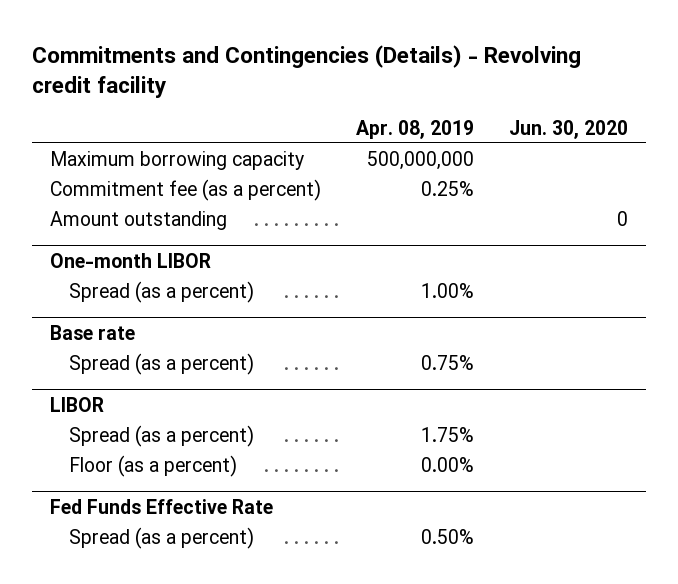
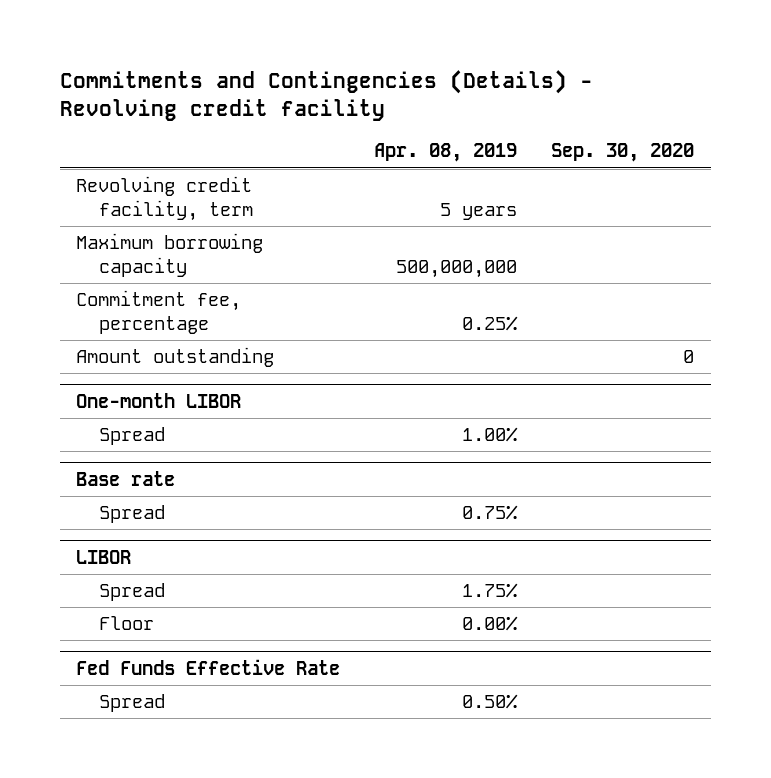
[509,119,629,139] Jun. 30, 2020 -> none
none -> [551,143,695,163] Sep. 30, 2020
none -> [76,175,253,221] Revolving credit facility, term
[50,178,322,201] Commitment fee (as a percent) -> [76,289,242,334] Commitment fee, percentage
[68,280,254,303] Spread (as a percent) -> [98,426,165,445] Spread
[68,352,254,375] Spread (as a percent) -> [98,504,165,523] Spread
[68,424,254,447] Spread (as a percent) -> [98,582,165,601] Spread
[68,454,237,477] Floor (as a percent) -> [98,615,154,630] Floor
[68,526,254,549] Spread (as a percent) -> [98,693,165,712] Spread

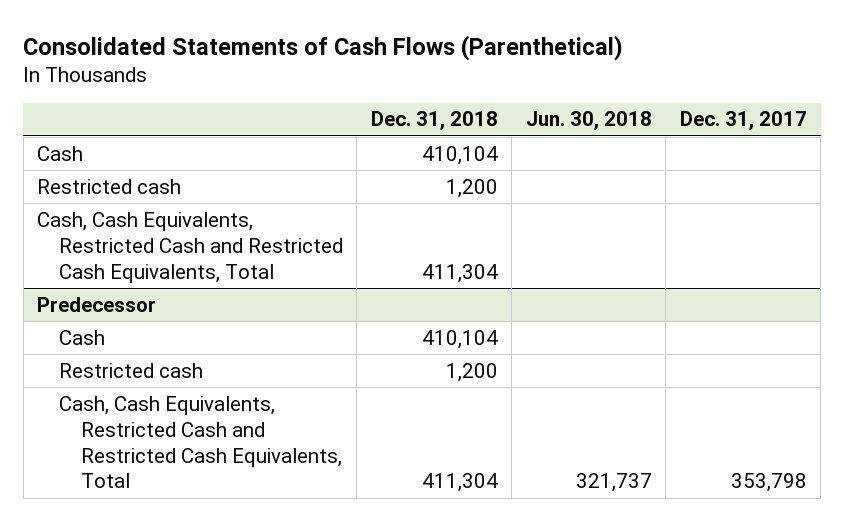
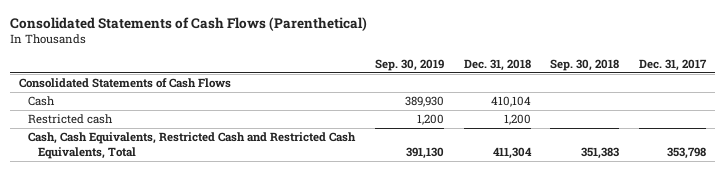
[525,111,652,132] Jun. 30, 2018 -> none
none -> [375,59,445,72] Sep. 30, 2019
none -> [550,59,620,72] Sep. 30, 2018
[37,145,84,161] Cash -> none
[37,178,182,194] Restricted cash -> none
[37,211,344,283] Cash, Cash Equivalents, Restricted Cash and Restricted Cash Equivalents, Total -> none
[37,296,157,312] Predecessor -> none
none -> [19,78,232,89] Consolidated Statements of Cash Flows

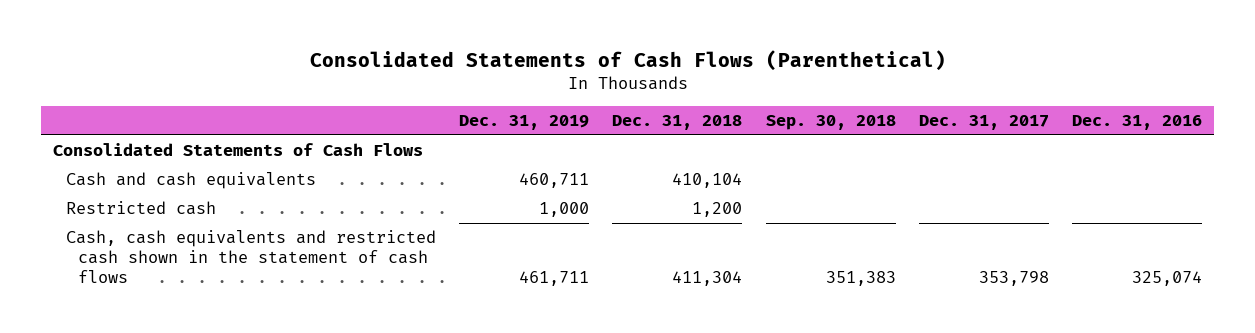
[375,59,445,72] Sep. 30, 2019 -> none
none -> [458,115,589,131] Dec. 31, 2019
none -> [1072,115,1203,131] Dec. 31, 2016
[28,96,56,107] Cash -> [65,172,316,190] Cash and cash equivalents
[28,132,357,160] Cash, Cash Equivalents, Restricted Cash and Restricted Cash Equivalents, Total -> [65,230,436,284] Cash, cash equivalents and restricted cash shown in the statement of cash flows

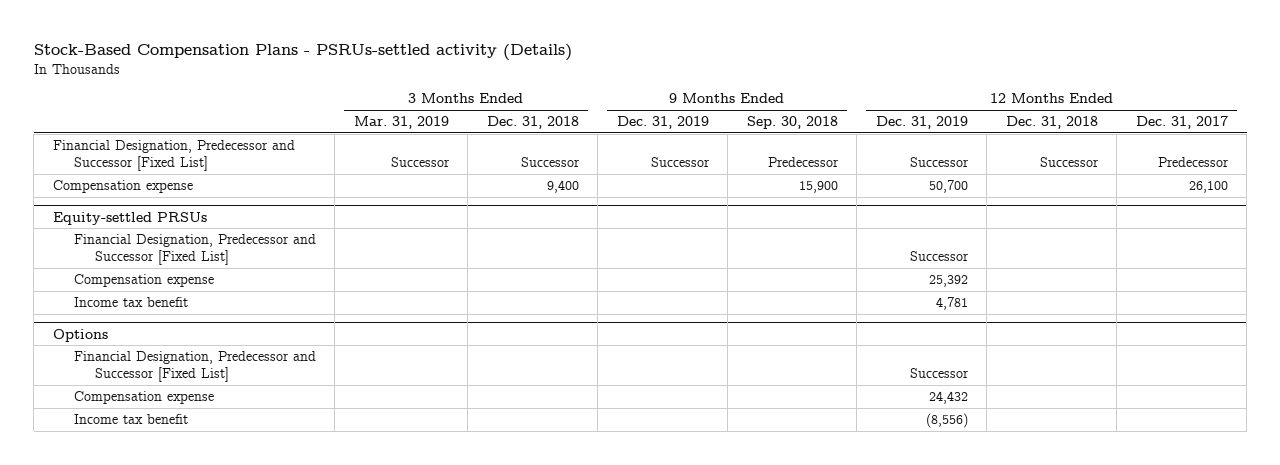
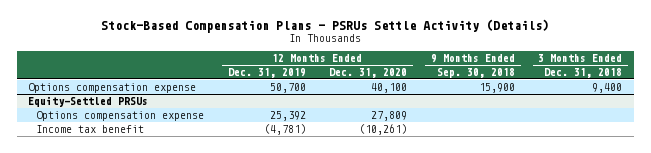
[33,44,572,62] Stock-Based Compensation Plans - PSRUs-settled activity (Details) -> [101,19,550,34] Stock-Based Compensation Plans - PSRUs Settle Activity (Details)
[353,116,449,130] Mar. 31, 2019 -> none
[616,116,709,130] Dec. 31, 2019 -> none
[1005,116,1098,130] Dec. 31, 2018 -> none
[1135,116,1228,130] Dec. 31, 2017 -> none
none -> [329,67,408,78] Dec. 31, 2020
[52,140,295,172] Financial Designation, Predecessor and Successor [Fixed List] -> none
[74,234,317,266] Financial Designation, Predecessor and Successor [Fixed List] -> none
[52,328,108,342] Options -> none
[74,351,317,383] Financial Designation, Predecessor and Successor [Fixed List] -> none
[74,391,215,405] Compensation expense -> none
[74,414,189,425] Income tax benefit -> none
[52,180,193,194] Compensation expense -> [28,82,197,93] Options compensation expense
[52,211,207,225] Equity-settled PRSUs -> [28,95,149,107] Equity-Settled PRSUs
[74,274,215,288] Compensation expense -> [36,110,205,121] Options compensation expense
[935,297,968,311] 4,781 -> [263,123,306,135] (4,781)

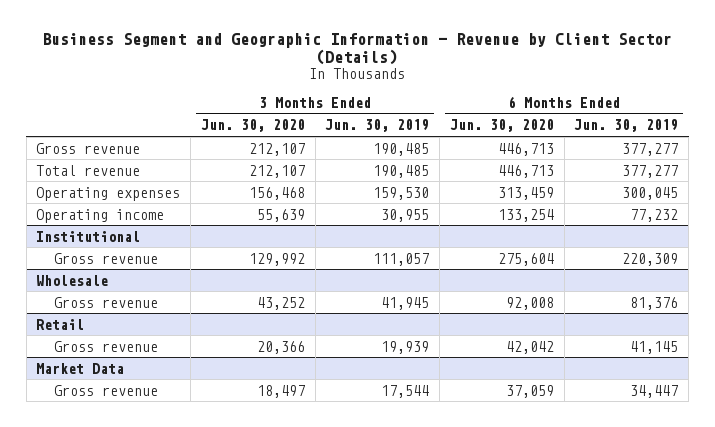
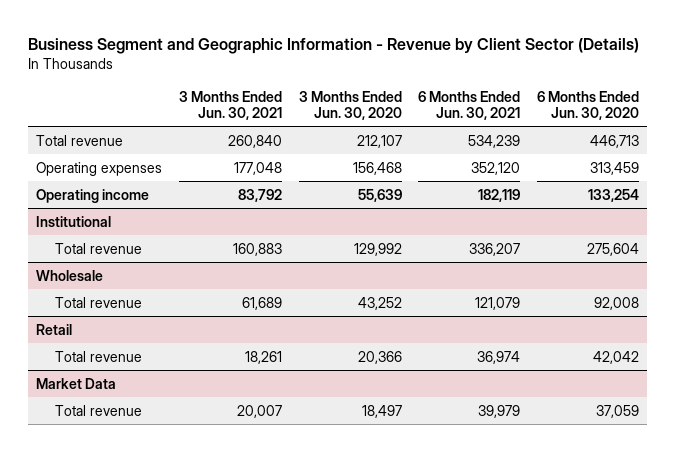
[325,119,430,133] Jun. 30, 2019 -> none
[574,119,679,133] Jun. 30, 2019 -> none
none -> [179,90,283,120] 3 Months Ended Jun. 30, 2021
none -> [418,90,521,120] 6 Months Ended Jun. 30, 2021
[36,142,141,154] Gross revenue -> none
[53,252,158,264] Gross revenue -> [54,242,142,254] Total revenue
[53,296,158,308] Gross revenue -> [54,296,142,308] Total revenue
[53,340,158,352] Gross revenue -> [54,350,142,362] Total revenue
[53,384,158,396] Gross revenue -> [54,404,142,416] Total revenue

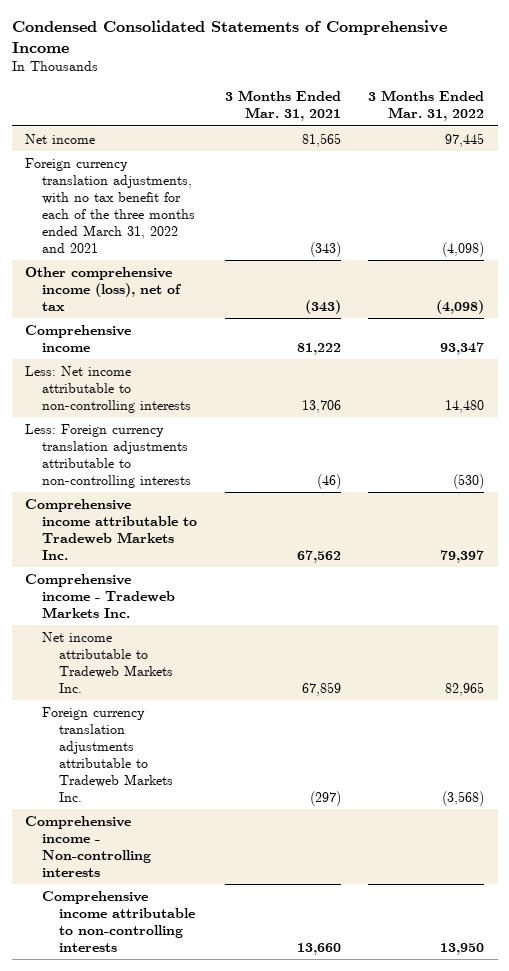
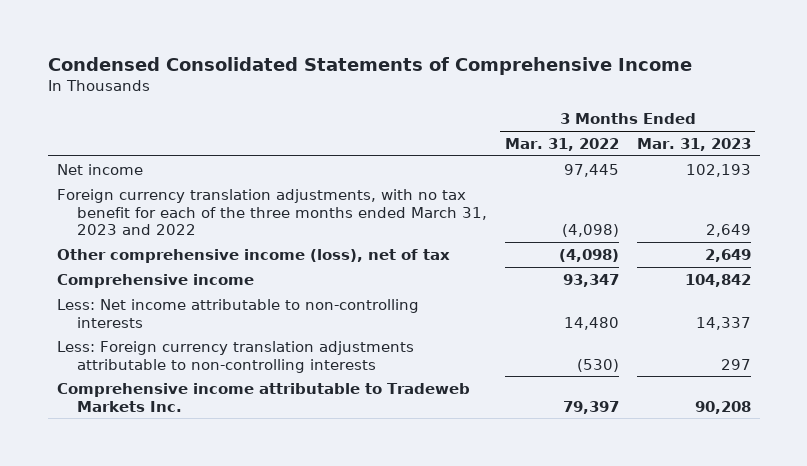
[224,90,341,122] 3 Months Ended Mar. 31, 2021 -> none
none -> [636,138,751,152] Mar. 31, 2023
[25,157,196,253] Foreign currency translation adjustments, with no tax benefit for each of the three months ended March 31, 2022 and 2021 -> [56,188,487,236] Foreign currency translation adjustments, with no tax benefit for each of the three months ended March 31, 2023 and 2022
[25,573,176,618] Comprehensive income - Tradeweb Markets Inc. -> none
[42,631,173,693] Net income attributable to Tradeweb Markets Inc. -> none
[42,706,173,802] Foreign currency translation adjustments attributable to Tradeweb Markets Inc. -> none
[25,815,152,877] Comprehensive income - Non-controlling interests -> none
[42,890,195,952] Comprehensive income attributable to non-controlling interests -> none

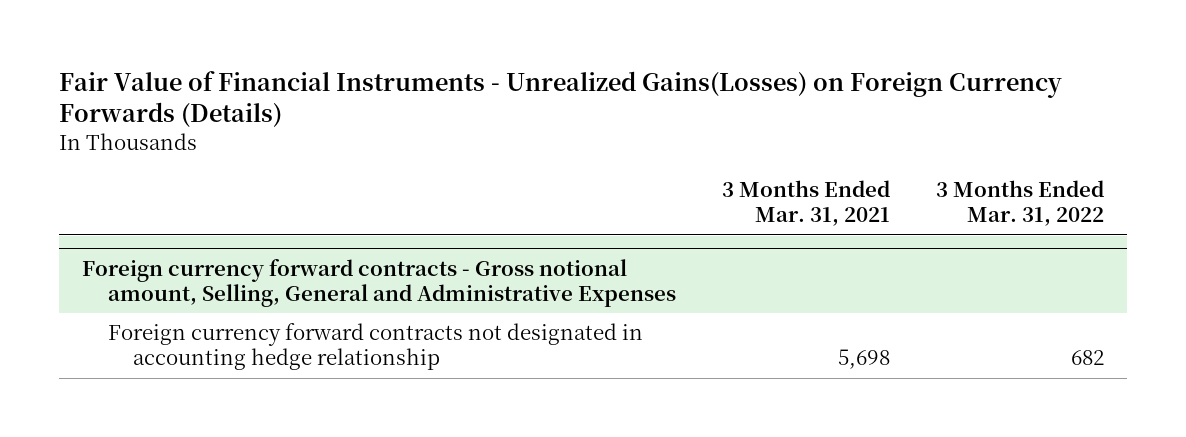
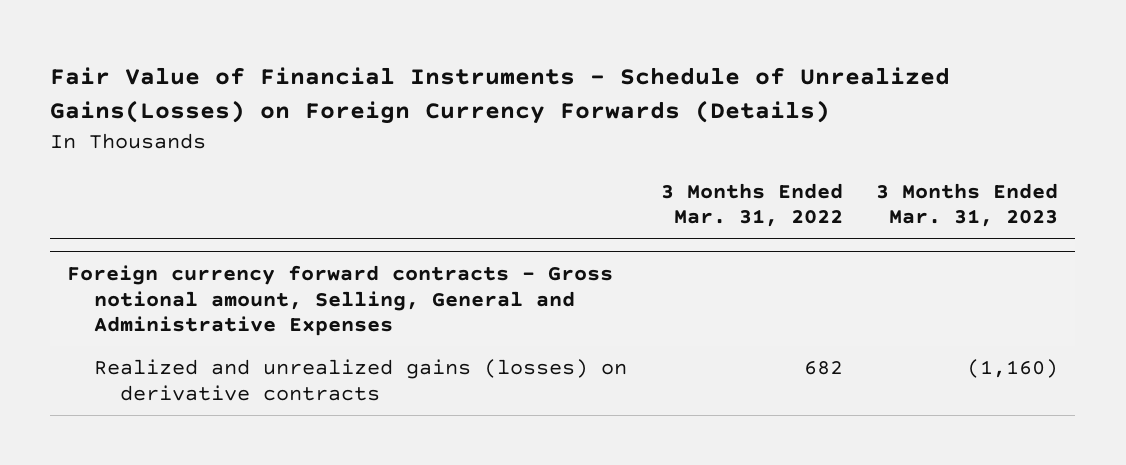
[59,70,1063,128] Fair Value of Financial Instruments - Unrealized Gains(Losses) on Foreign Currency Forwards (Details) -> [50,67,951,125] Fair Value of Financial Instruments - Schedule of Unrealized Gains(Losses) on Foreign Currency Forwards (Details)
[721,180,890,227] 3 Months Ended Mar. 31, 2021 -> none
none -> [876,182,1059,228] 3 Months Ended Mar. 31, 2023
[107,323,643,371] Foreign currency forward contracts not designated in accounting hedge relationship -> [93,359,627,401] Realized and unrealized gains (losses) on derivative contracts

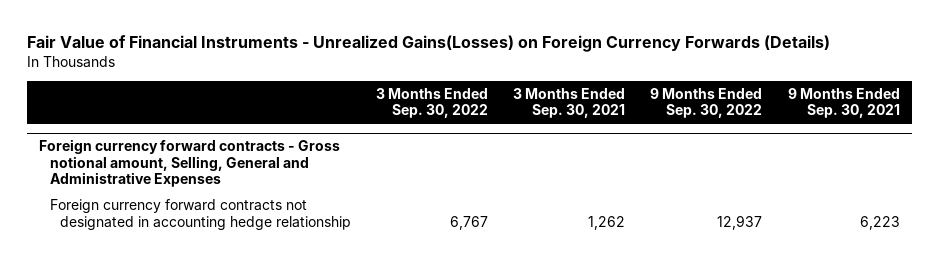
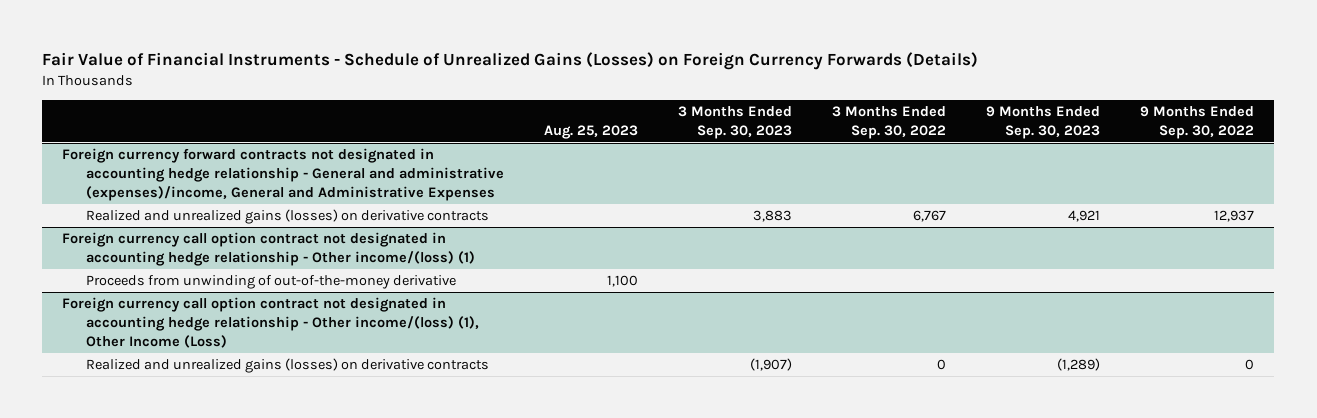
[26,35,830,53] Fair Value of Financial Instruments - Unrealized Gains(Losses) on Foreign Currency Forwards (Details) -> [42,52,979,71] Fair Value of Financial Instruments - Schedule of Unrealized Gains (Losses) on Foreign Currency Forwards (Details)
[513,88,626,119] 3 Months Ended Sep. 30, 2021 -> none
[787,88,900,119] 9 Months Ended Sep. 30, 2021 -> none
none -> [543,124,638,139] Aug. 25, 2023
none -> [677,105,792,139] 3 Months Ended Sep. 30, 2023
none -> [986,105,1101,139] 9 Months Ended Sep. 30, 2023
[39,139,341,187] Foreign currency forward contracts - Gross notional amount, Selling, General and Administrative Expenses -> none
none -> [62,148,504,202] Foreign currency forward contracts not designated in accounting hedge relationship - General and administrative (expenses)/income, General and Administrative Expenses
[49,199,351,230] Foreign currency forward contracts not designated in accounting hedge relationship -> [85,209,489,225] Realized and unrealized gains (losses) on derivative contracts
none -> [62,232,475,267] Foreign currency call option contract not designated in accounting hedge relationship - Other income/(loss) (1)
none -> [85,275,456,290] Proceeds from unwinding of out-of-the-money derivative
none -> [62,297,479,349] Foreign currency call option contract not designated in accounting hedge relationship - Other income/(loss) (1), Other Income (Loss)
none -> [85,358,489,374] Realized and unrealized gains (losses) on derivative contracts

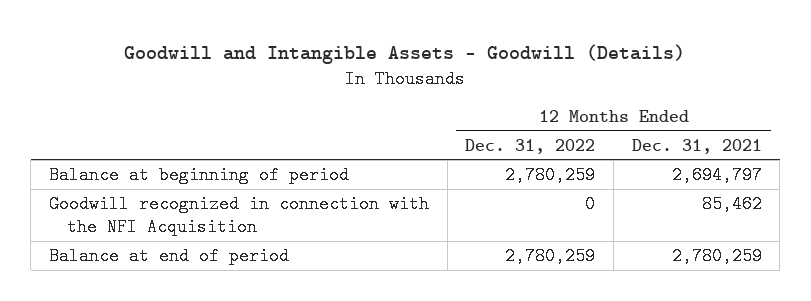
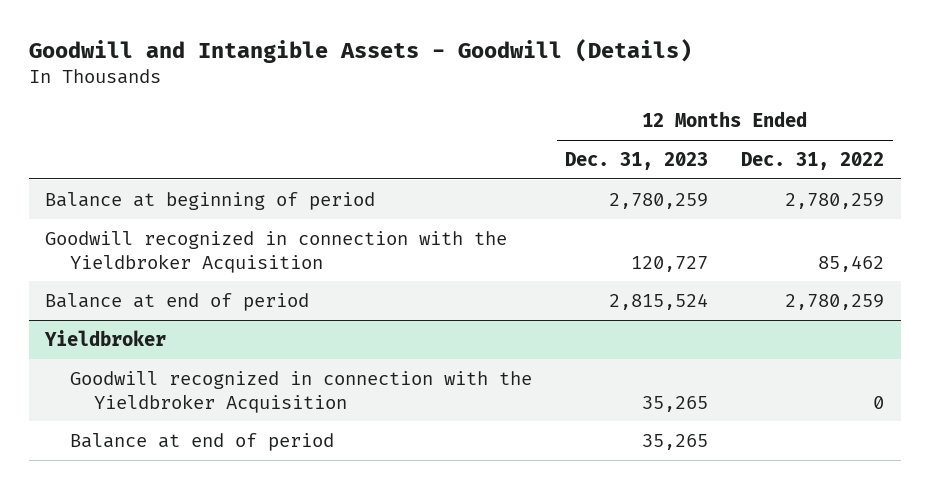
[631,138,762,154] Dec. 31, 2021 -> none
none -> [565,151,709,170] Dec. 31, 2023
[48,194,429,236] Goodwill recognized in connection with the NFI Acquisition -> [45,230,508,273] Goodwill recognized in connection with the Yieldbroker Acquisition
[585,194,596,213] 0 -> [818,254,885,272] 85,462
none -> [44,329,167,346] Yieldbroker
none -> [69,370,532,413] Goodwill recognized in connection with the Yieldbroker Acquisition
none -> [69,432,334,451] Balance at end of period

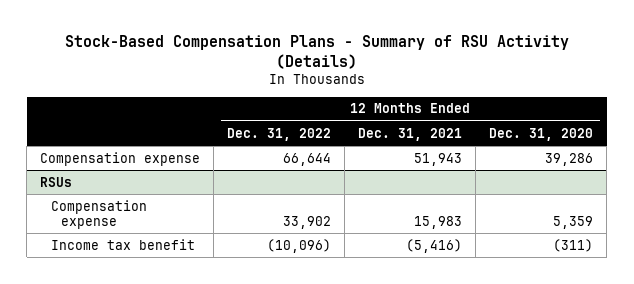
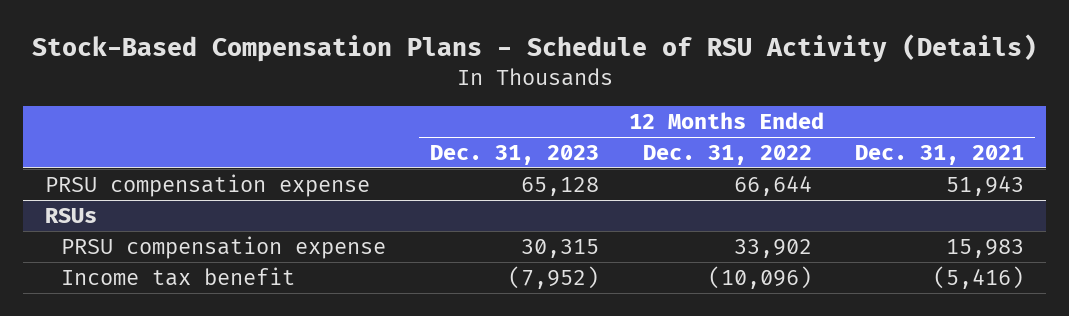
[64,34,569,69] Stock-Based Compensation Plans - Summary of RSU Activity (Details) -> [31,34,1037,63] Stock-Based Compensation Plans - Schedule of RSU Activity (Details)
[489,127,594,141] Dec. 31, 2020 -> none
none -> [429,144,599,165] Dec. 31, 2023
[40,151,201,166] Compensation expense -> [44,173,370,197] PRSU compensation expense
[50,199,147,229] Compensation expense -> [61,235,387,259] PRSU compensation expense

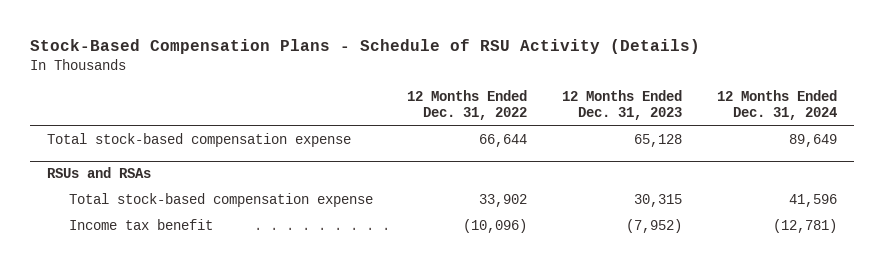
[855,144,1025,165] Dec. 31, 2021 -> none
none -> [716,90,837,121] 12 Months Ended Dec. 31, 2024
[44,173,370,197] PRSU compensation expense -> [47,133,352,148] Total stock-based compensation expense
[44,207,97,223] RSUs -> [47,167,152,179] RSUs and RSAs
[61,235,387,259] PRSU compensation expense -> [68,193,373,208] Total stock-based compensation expense

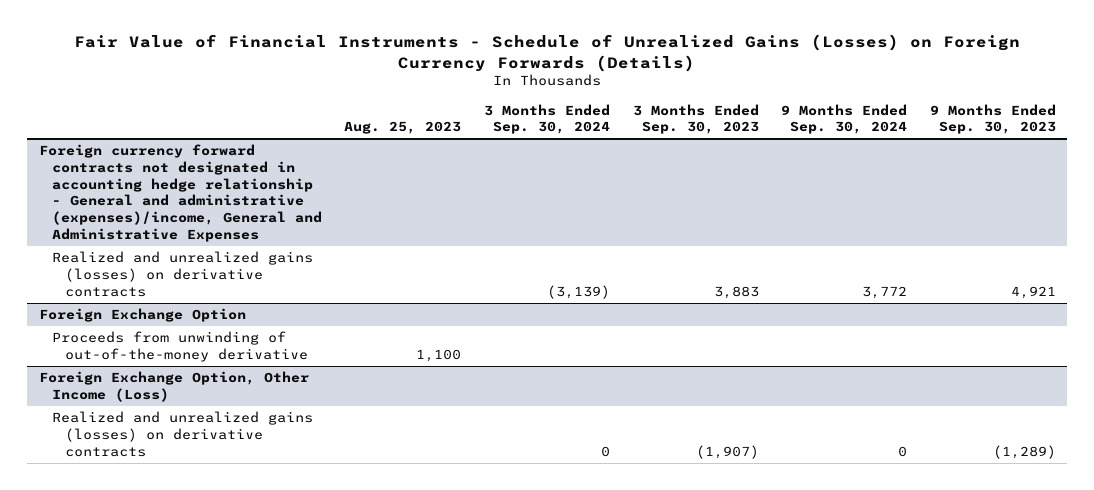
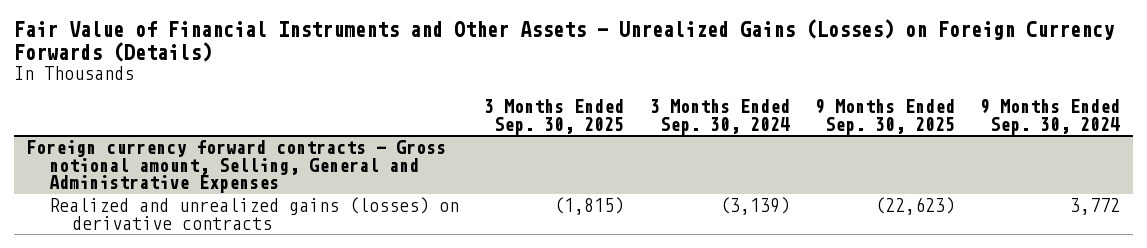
[74,34,1021,72] Fair Value of Financial Instruments - Schedule of Unrealized Gains (Losses) on Foreign Currency Forwards (Details) -> [13,18,1114,63] Fair Value of Financial Instruments and Other Assets - Unrealized Gains (Losses) on Foreign Currency Forwards (Details)
[344,121,462,135] Aug. 25, 2023 -> none
[632,103,759,135] 3 Months Ended Sep. 30, 2023 -> none
[929,103,1056,135] 9 Months Ended Sep. 30, 2023 -> none
none -> [484,99,625,135] 3 Months Ended Sep. 30, 2025
none -> [814,99,955,135] 9 Months Ended Sep. 30, 2025
[38,144,322,242] Foreign currency forward contracts not designated in accounting hedge relationship - General and administrative (expenses)/income, General and Administrative Expenses -> none
none -> [26,140,447,194] Foreign currency forward contracts - Gross notional amount, Selling, General and Administrative Expenses
[38,308,246,323] Foreign Exchange Option -> none
[51,331,308,362] Proceeds from unwinding of out-of-the-money derivative -> none
[38,371,309,402] Foreign Exchange Option, Other Income (Loss) -> none
[51,411,313,457] Realized and unrealized gains (losses) on derivative contracts -> none

